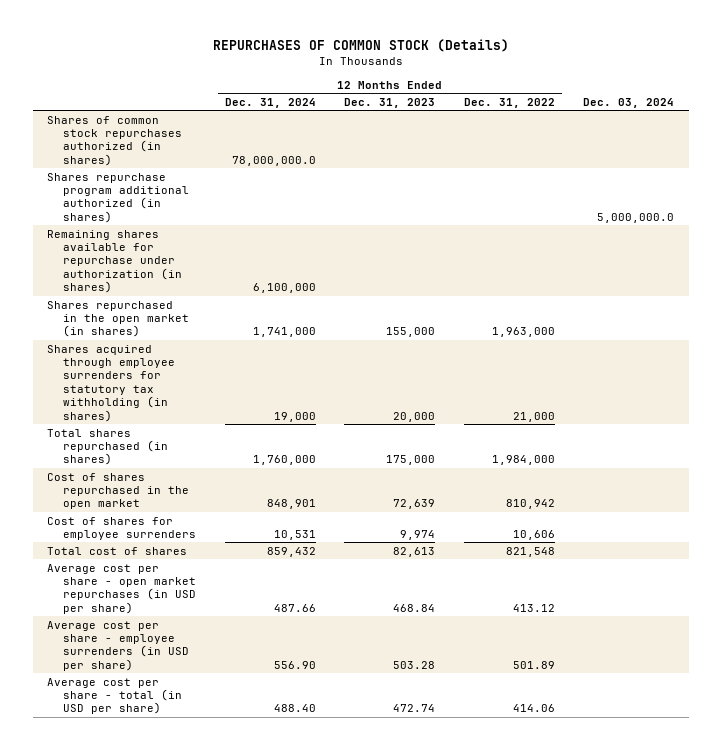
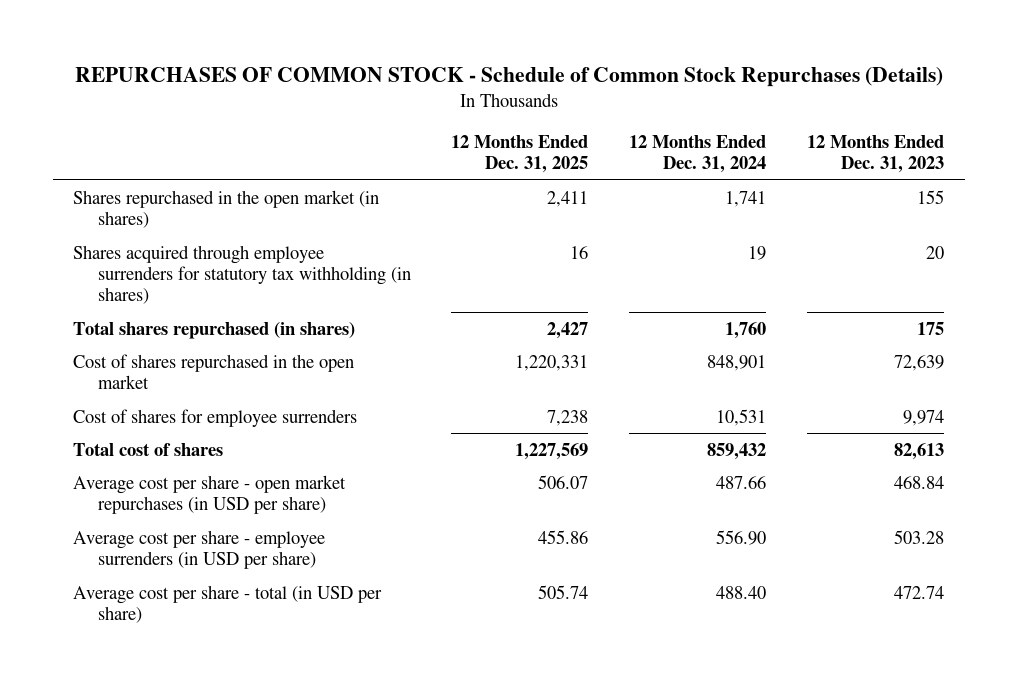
[212,39,509,53] REPURCHASES OF COMMON STOCK (Details) -> [74,66,943,87] REPURCHASES OF COMMON STOCK - Schedule of Common Stock Repurchases (Details)
[463,97,555,108] Dec. 31, 2022 -> none
[583,97,675,108] Dec. 03, 2024 -> none
none -> [451,135,589,174] 12 Months Ended Dec. 31, 2025
[47,115,183,166] Shares of common stock repurchases authorized (in shares) -> none
[47,172,190,223] Shares repurchase program additional authorized (in shares) -> none
[47,229,183,294] Remaining shares available for repurchase under authorization (in shares) -> none
[252,327,316,338] 1,741,000 -> [725,190,767,207] 1,741
[386,327,436,338] 155,000 -> [917,189,945,204] 155
[273,411,316,422] 19,000 -> [748,245,767,260] 19
[393,411,436,422] 20,000 -> [926,245,945,259] 20
[252,455,316,466] 1,760,000 -> [725,321,767,339] 1,760
[386,455,436,466] 175,000 -> [917,321,945,335] 175

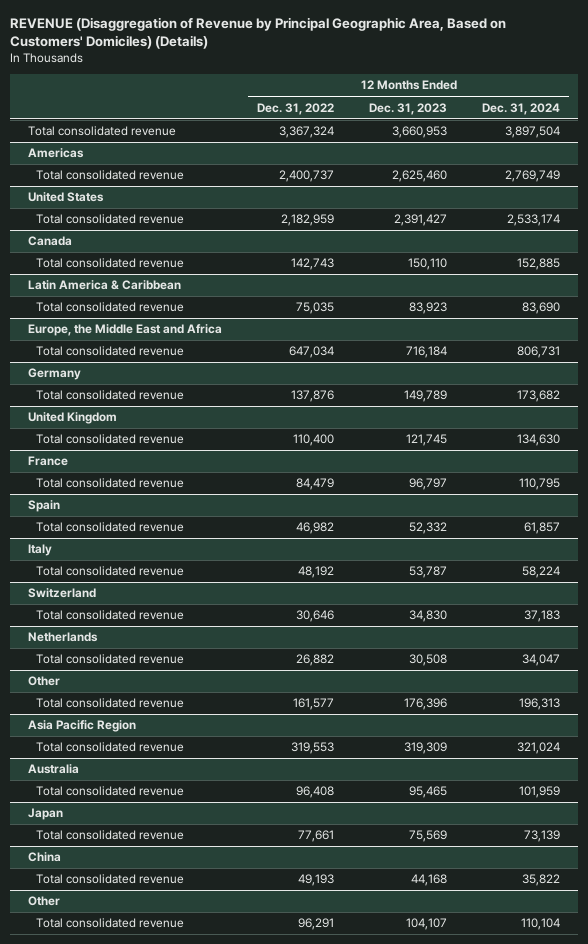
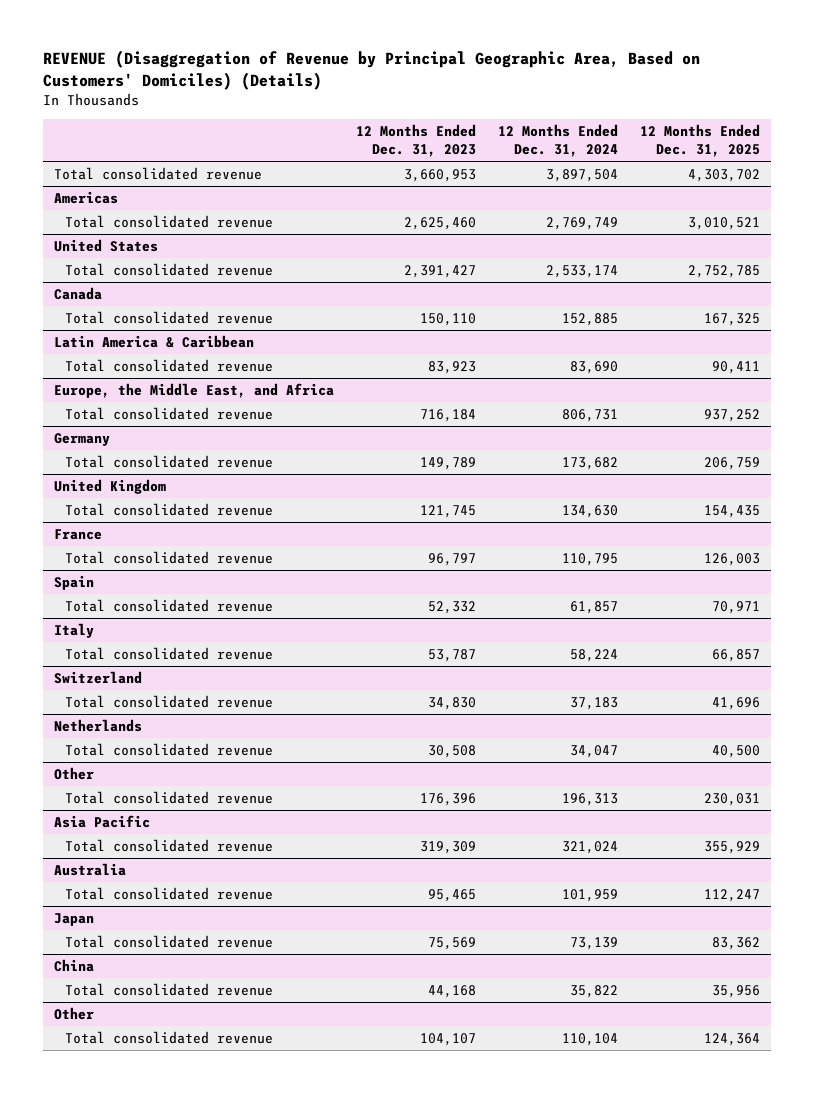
[256,102,334,115] Dec. 31, 2022 -> none
none -> [640,124,761,158] 12 Months Ended Dec. 31, 2025
[27,324,222,337] Europe, the Middle East and Africa -> [53,382,334,398] Europe, the Middle East, and Africa
[27,720,136,733] Asia Pacific Region -> [53,814,150,828] Asia Pacific

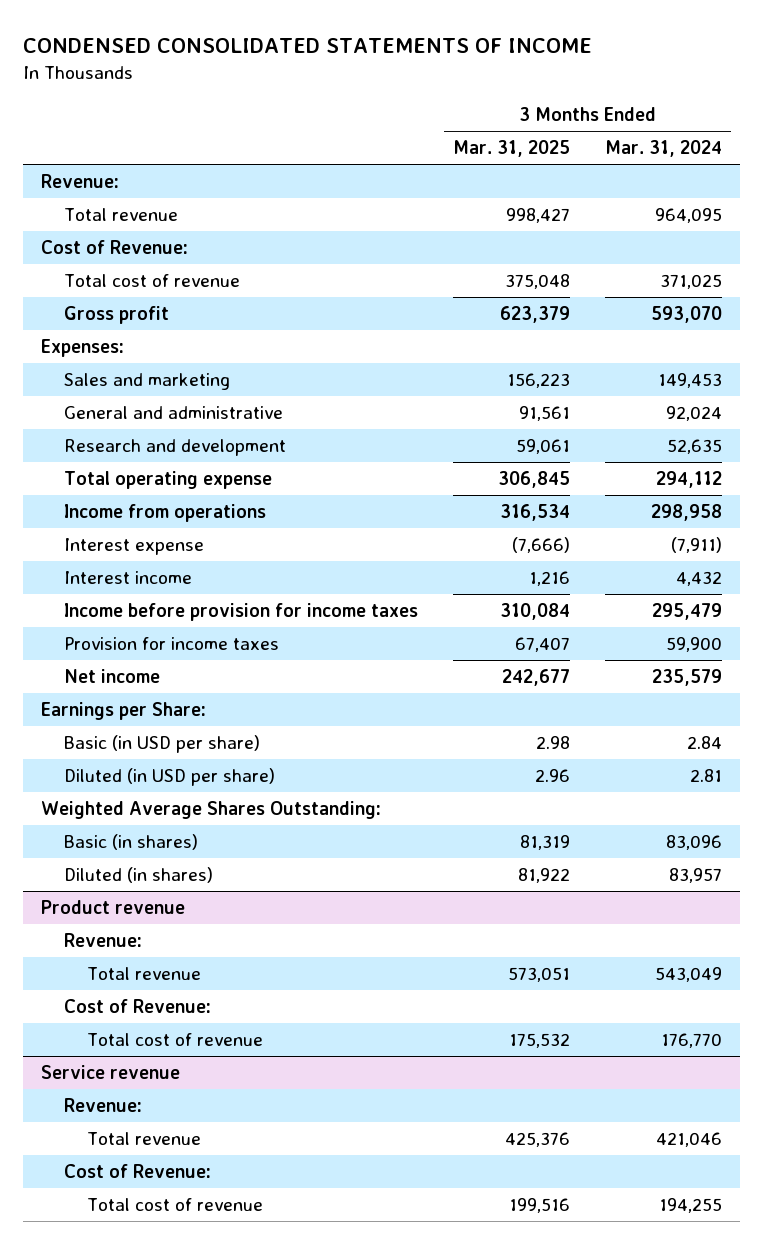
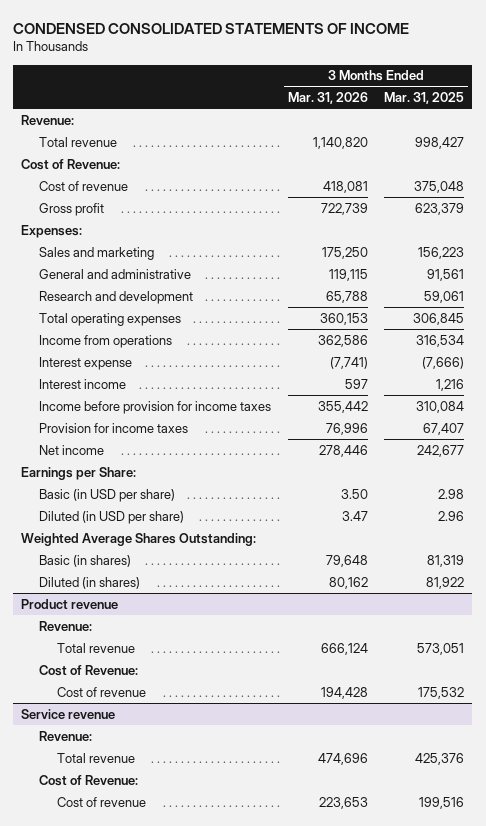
[605,140,723,158] Mar. 31, 2024 -> none
none -> [287,92,368,105] Mar. 31, 2026
[63,274,240,288] Total cost of revenue -> [39,180,129,191] Cost of revenue
[63,471,272,490] Total operating expense -> [39,312,182,326] Total operating expenses
[86,1033,263,1047] Total cost of revenue -> [57,686,147,697] Cost of revenue
[86,1198,263,1212] Total cost of revenue -> [57,796,147,807] Cost of revenue

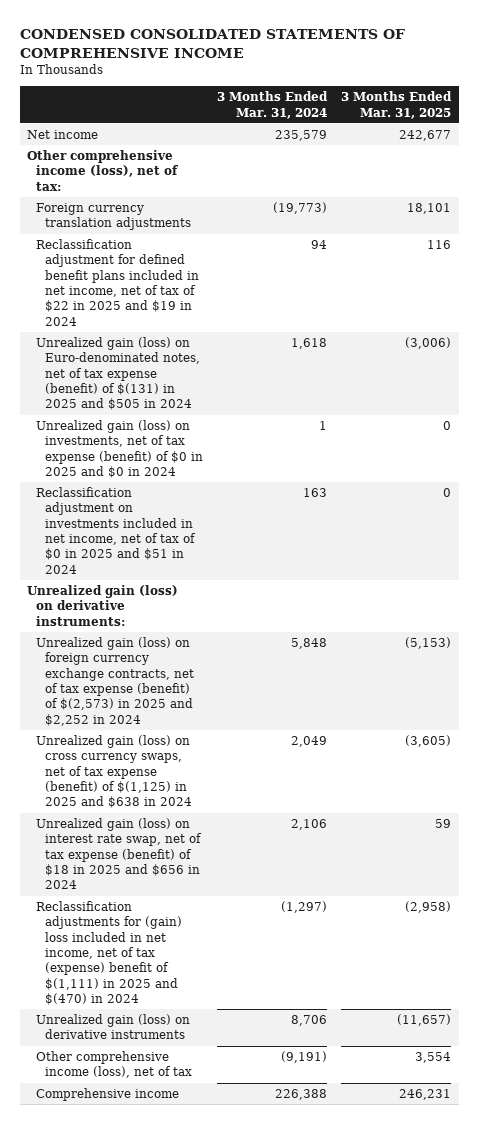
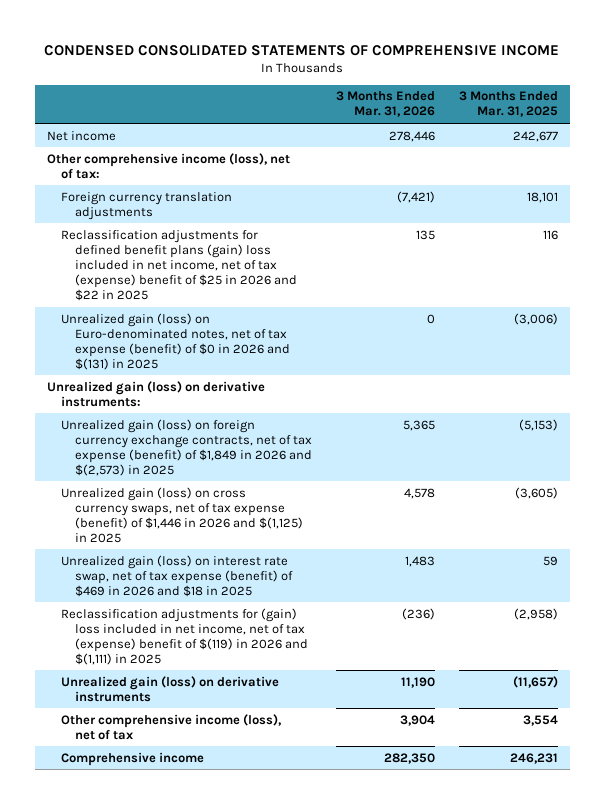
[217,91,329,119] 3 Months Ended Mar. 31, 2024 -> none
none -> [336,91,436,118] 3 Months Ended Mar. 31, 2026
[35,420,203,479] Unrealized gain (loss) on investments, net of tax expense (benefit) of $0 in 2025 and $0 in 2024 -> none
[35,487,196,574] Reclassification adjustment on investments included in net income, net of tax of $0 in 2025 and $51 in 2024 -> none
[35,239,199,326] Reclassification adjustment for defined benefit plans included in net income, net of tax of $22 in 2025 and $19 in 2024 -> [60,229,298,301] Reclassification adjustments for defined benefit plans (gain) loss included in net income, net of tax (expense) benefit of $25 in 2026 and $22 in 2025
[35,337,200,411] Unrealized gain (loss) on Euro-denominated notes, net of tax expense (benefit) of $(131) in 2025 and $505 in 2024 -> [60,312,291,370] Unrealized gain (loss) on Euro-denominated notes, net of tax expense (benefit) of $0 in 2026 and $(131) in 2025
[35,637,194,726] Unrealized gain (loss) on foreign currency exchange contracts, net of tax expense (benefit) of $(2,573) in 2025 and $2,252 in 2024 -> [60,418,313,476] Unrealized gain (loss) on foreign currency exchange contracts, net of tax expense (benefit) of $1,849 in 2026 and $(2,573) in 2025
[35,735,192,809] Unrealized gain (loss) on cross currency swaps, net of tax expense (benefit) of $(1,125) in 2025 and $638 in 2024 -> [60,486,304,543] Unrealized gain (loss) on cross currency swaps, net of tax expense (benefit) of $1,446 in 2026 and $(1,125) in 2025
[35,818,202,890] Unrealized gain (loss) on interest rate swap, net of tax expense (benefit) of $18 in 2025 and $656 in 2024 -> [60,554,294,597] Unrealized gain (loss) on interest rate swap, net of tax expense (benefit) of $469 in 2026 and $18 in 2025
[35,901,182,1006] Reclassification adjustments for (gain) loss included in net income, net of tax (expense) benefit of $(1,111) in 2025 and $(470) in 2024 -> [60,607,309,665] Reclassification adjustments for (gain) loss included in net income, net of tax (expense) benefit of $(119) in 2026 and $(1,111) in 2025

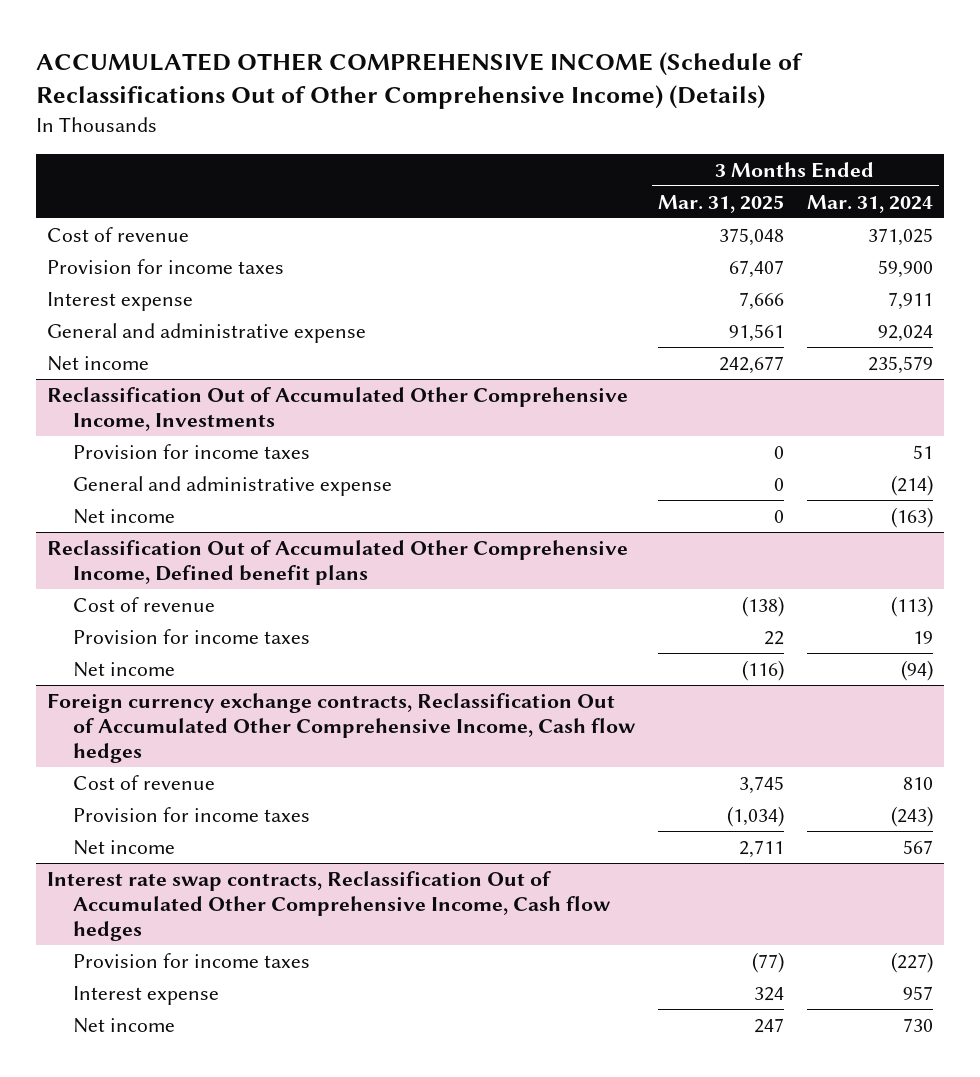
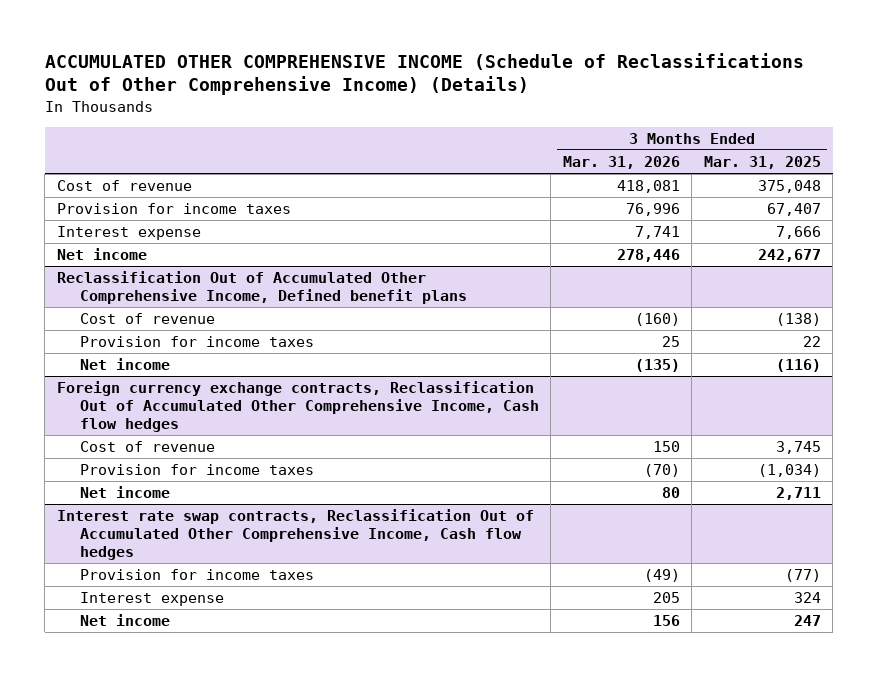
[806,194,933,213] Mar. 31, 2024 -> none
none -> [562,155,680,169] Mar. 31, 2026
[47,322,367,343] General and administrative expense -> none
[47,386,629,432] Reclassification Out of Accumulated Other Comprehensive Income, Investments -> none
[73,443,311,459] Provision for income taxes -> none
[73,475,393,496] General and administrative expense -> none
[73,508,176,524] Net income -> none

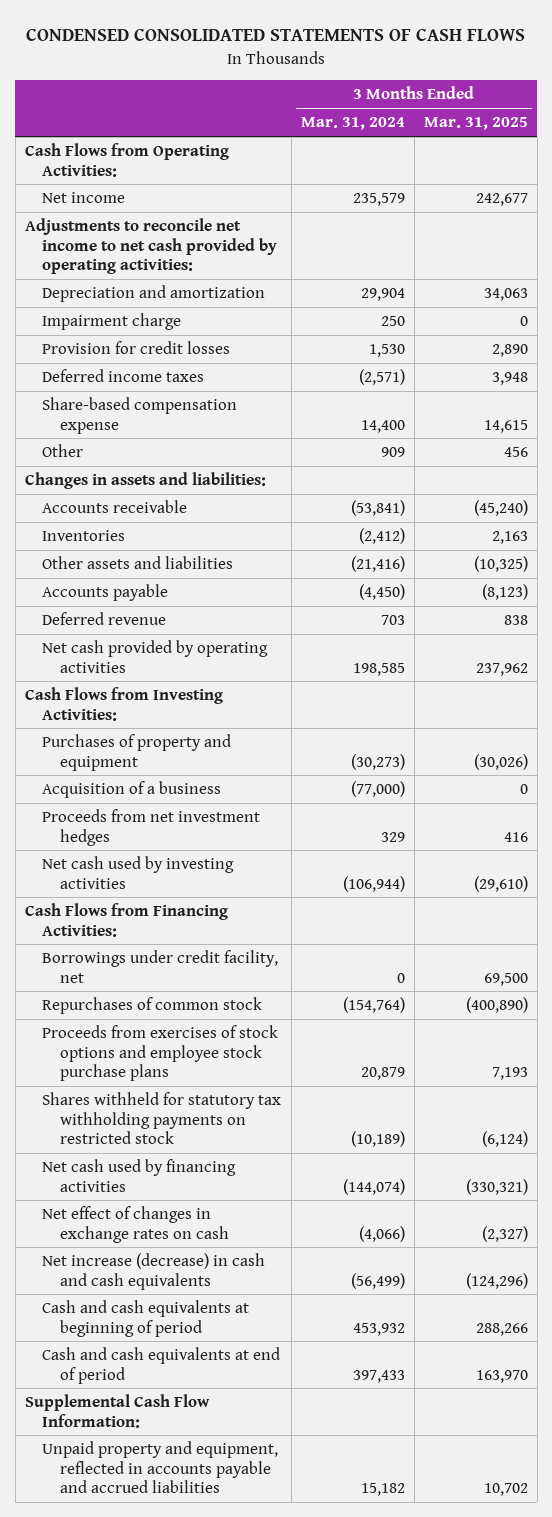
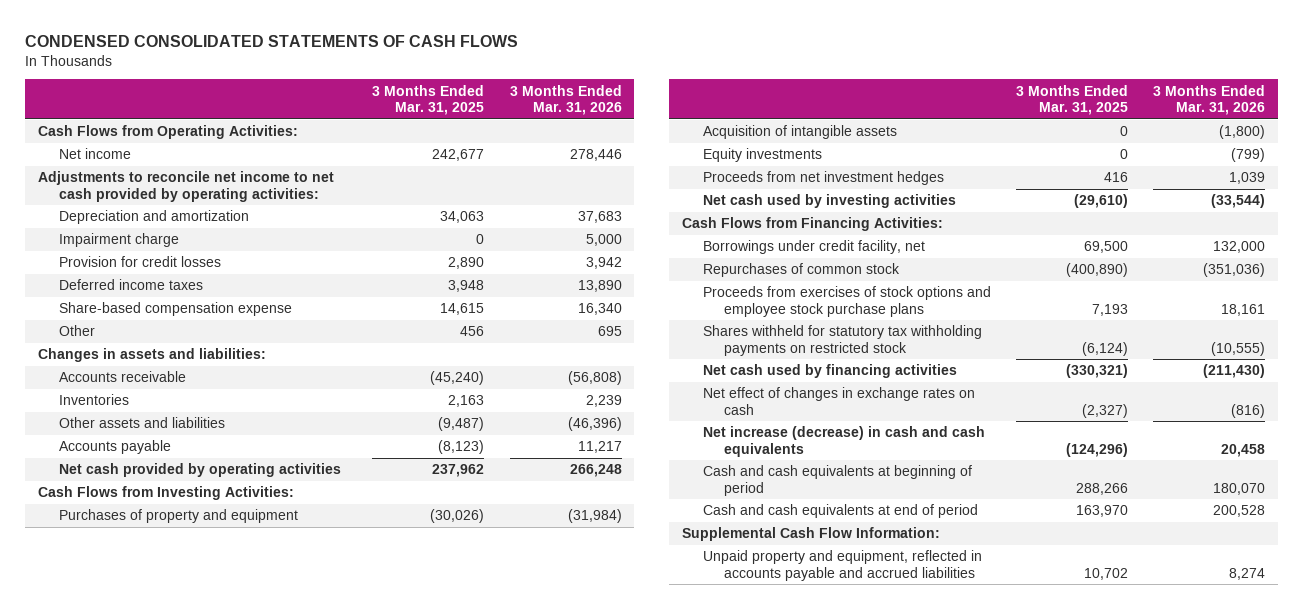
[300,117,405,131] Mar. 31, 2024 -> none
none -> [509,84,622,116] 3 Months Ended Mar. 31, 2026
[473,556,528,573] (10,325) -> [438,417,485,432] (9,487)
[42,612,167,626] Deferred revenue -> none
[42,781,222,799] Acquisition of a business -> none
none -> [702,125,897,140] Acquisition of intangible assets
none -> [702,148,822,163] Equity investments

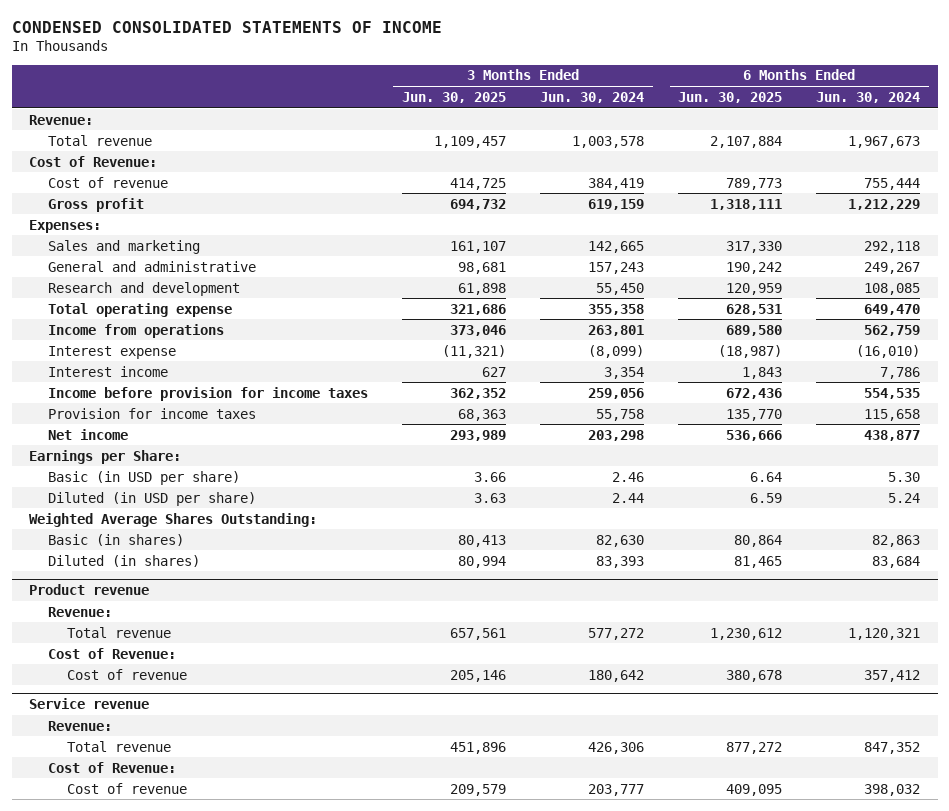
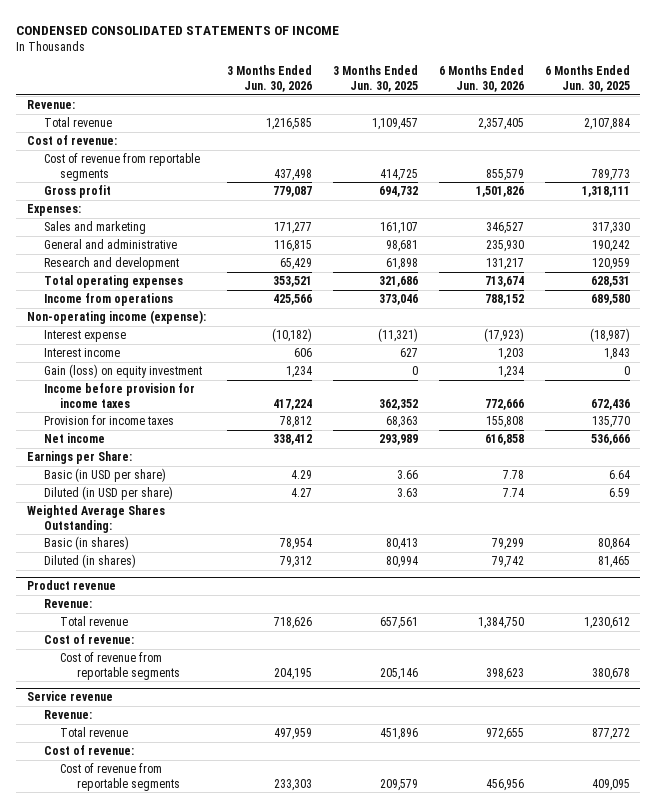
[540,91,645,103] Jun. 30, 2024 -> none
[816,91,921,103] Jun. 30, 2024 -> none
none -> [226,65,312,92] 3 Months Ended Jun. 30, 2026
none -> [438,65,524,92] 6 Months Ended Jun. 30, 2026
[28,155,157,167] Cost of Revenue: -> [26,135,117,146] Cost of revenue:
[47,176,168,188] Cost of revenue -> [43,153,200,181] Cost of revenue from reportable segments
[47,302,232,317] Total operating expense -> [43,275,183,289] Total operating expenses
none -> [26,310,206,325] Non-operating income (expense):
none -> [43,364,202,379] Gain (loss) on equity investment
[47,647,176,659] Cost of Revenue: -> [43,634,134,645] Cost of revenue:
[66,668,187,680] Cost of revenue -> [60,652,181,680] Cost of revenue from reportable segments
[47,761,176,773] Cost of Revenue: -> [43,745,134,756] Cost of revenue:
[66,782,187,794] Cost of revenue -> [60,763,181,791] Cost of revenue from reportable segments

